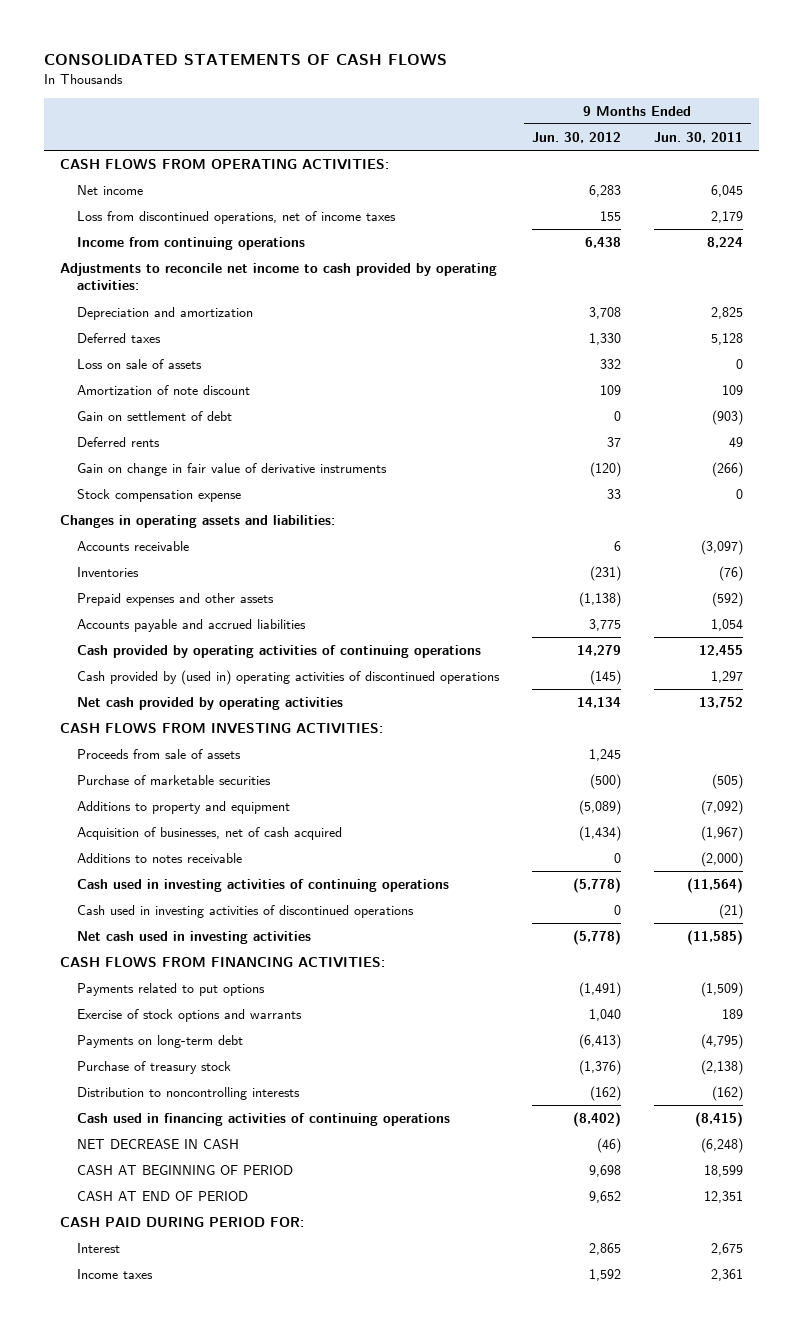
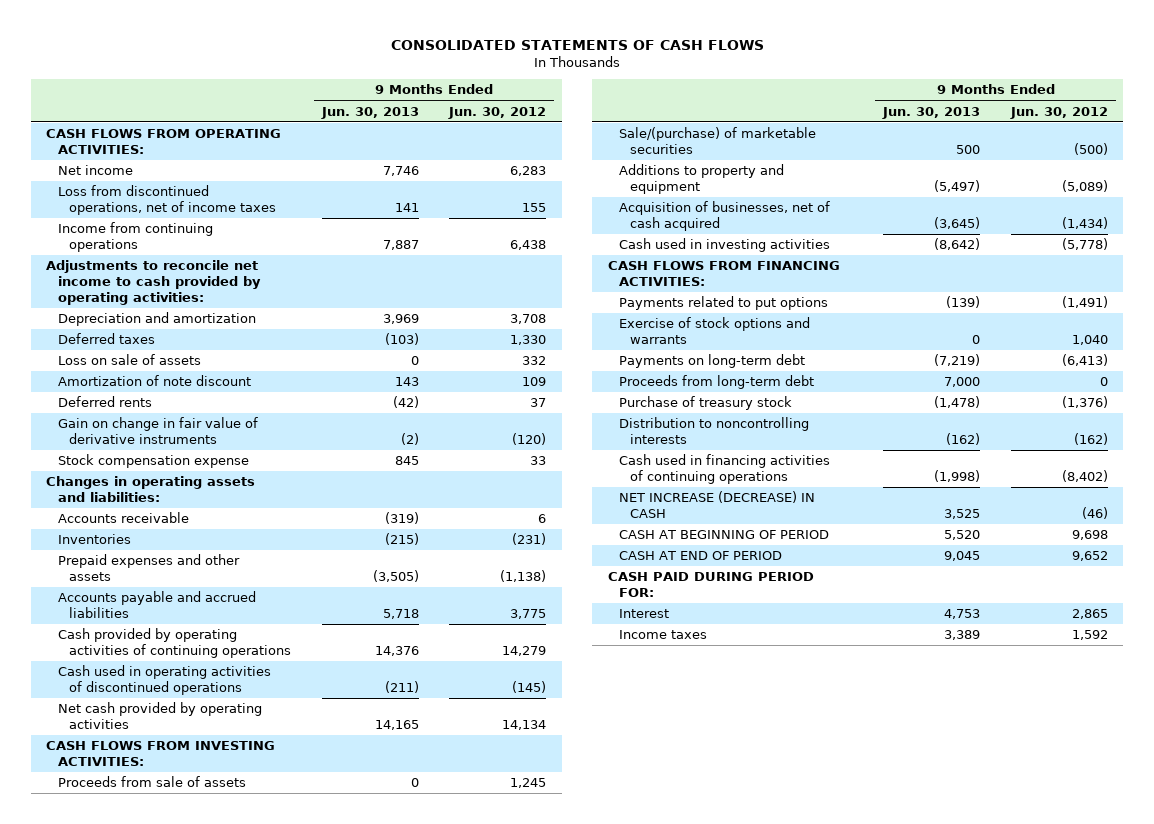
[653,131,743,143] Jun. 30, 2011 -> none
none -> [320,106,419,119] Jun. 30, 2013
[76,410,232,421] Gain on settlement of debt -> none
[76,669,500,685] Cash provided by (used in) operating activities of discontinued operations -> [57,665,271,695] Cash used in operating activities of discontinued operations
[76,774,271,785] Purchase of marketable securities -> [619,127,817,154] Sale/(purchase) of marketable securities
[76,852,242,863] Additions to notes receivable -> none
[76,878,449,892] Cash used in investing activities of continuing operations -> none
[76,930,311,944] Net cash used in investing activities -> none
[76,904,414,918] Cash used in investing activities of discontinued operations -> [619,238,831,253] Cash used in investing activities
[613,904,621,915] 0 -> [1061,238,1108,251] (5,778)
none -> [619,375,815,390] Proceeds from long-term debt
[76,1138,239,1149] NET DECREASE IN CASH -> [619,491,816,518] NET INCREASE (DECREASE) IN CASH

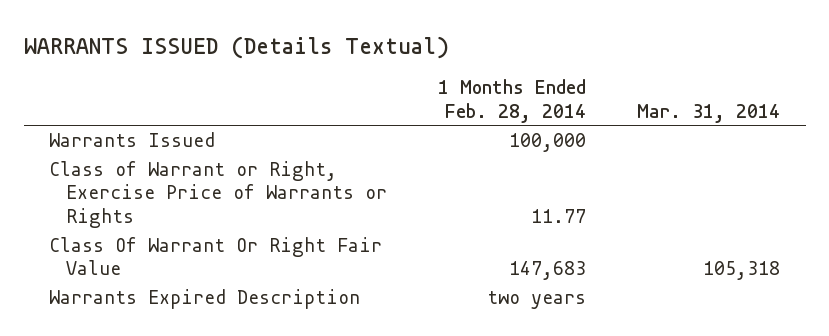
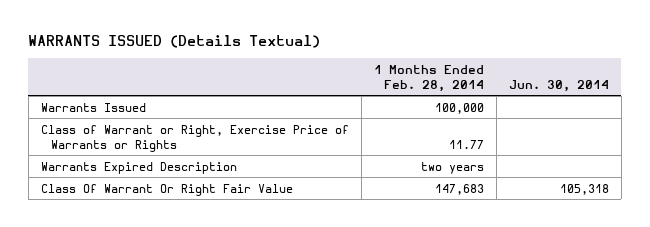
[637,103,781,123] Mar. 31, 2014 -> none
none -> [508,79,609,92] Jun. 30, 2014
[49,237,383,276] Class Of Warrant Or Right Fair Value -> [40,183,293,196] Class Of Warrant Or Right Fair Value

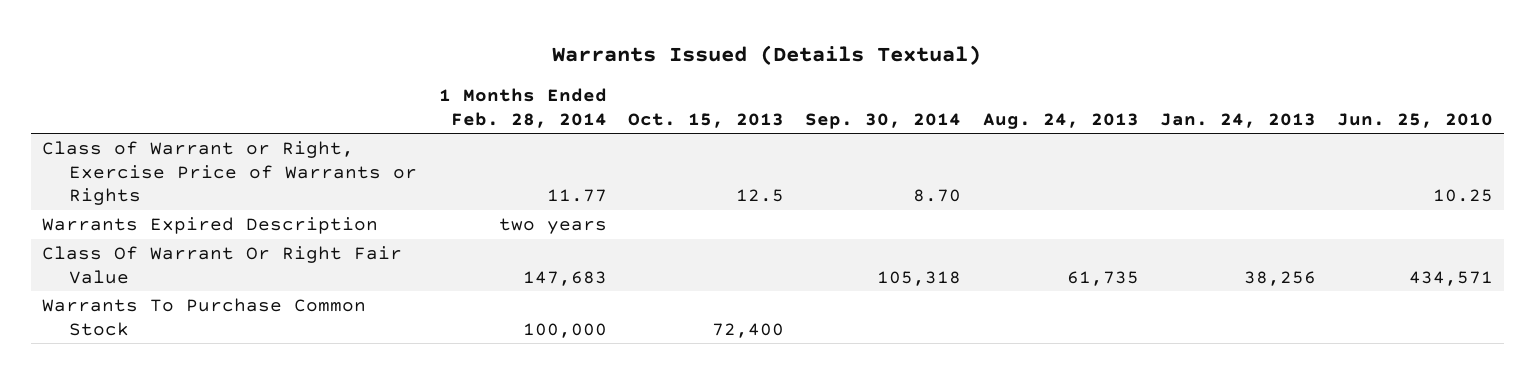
[28,35,321,49] WARRANTS ISSUED (Details Textual) -> [552,45,982,66] Warrants Issued (Details Textual)
[508,79,609,92] Jun. 30, 2014 -> none
none -> [628,112,785,128] Oct. 15, 2013
none -> [805,112,962,129] Sep. 30, 2014
none -> [982,112,1139,129] Aug. 24, 2013
none -> [1160,112,1317,128] Jan. 24, 2013
none -> [1337,112,1494,128] Jun. 25, 2010
[40,102,146,112] Warrants Issued -> none
none -> [41,298,366,336] Warrants To Purchase Common Stock

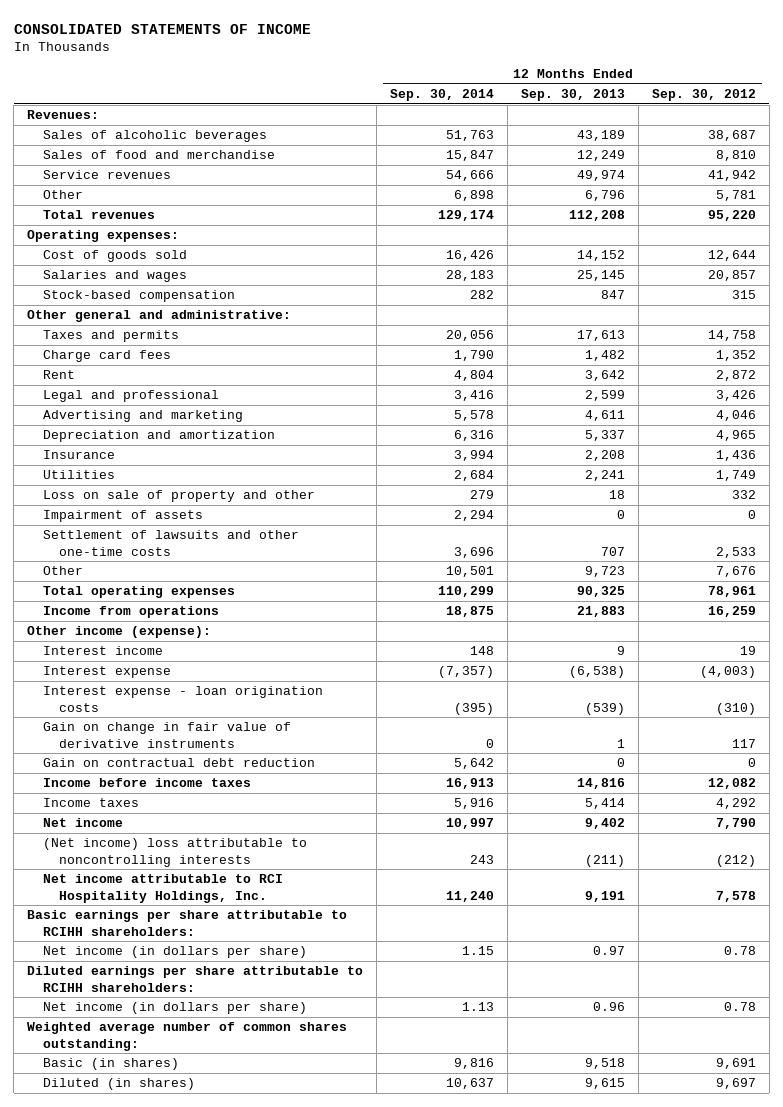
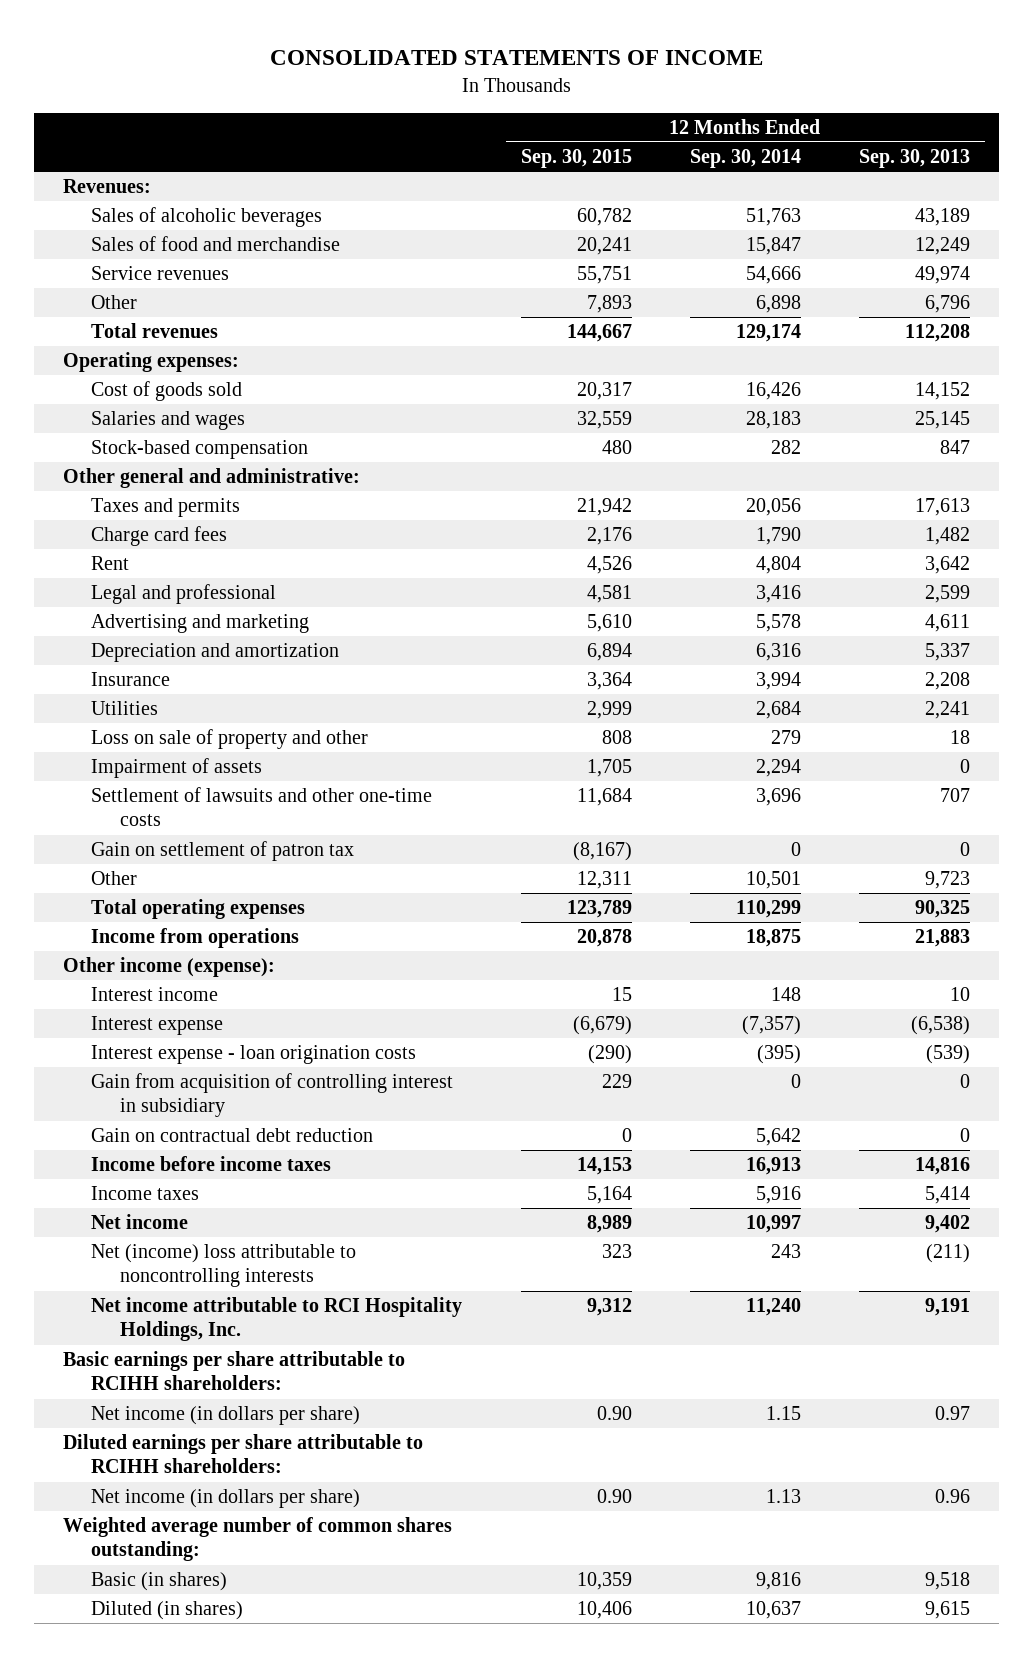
[651,89,756,102] Sep. 30, 2012 -> none
none -> [520,149,632,169] Sep. 30, 2015
none -> [91,841,355,862] Gain on settlement of patron tax
[616,646,625,656] 9 -> [950,987,971,1002] 10
[43,722,292,748] Gain on change in fair value of derivative instruments -> none
none -> [91,1073,454,1118] Gain from acquisition of controlling interest in subsidiary
[43,838,308,867] (Net income) loss attributable to noncontrolling interests -> [91,1244,357,1288] Net (income) loss attributable to noncontrolling interests

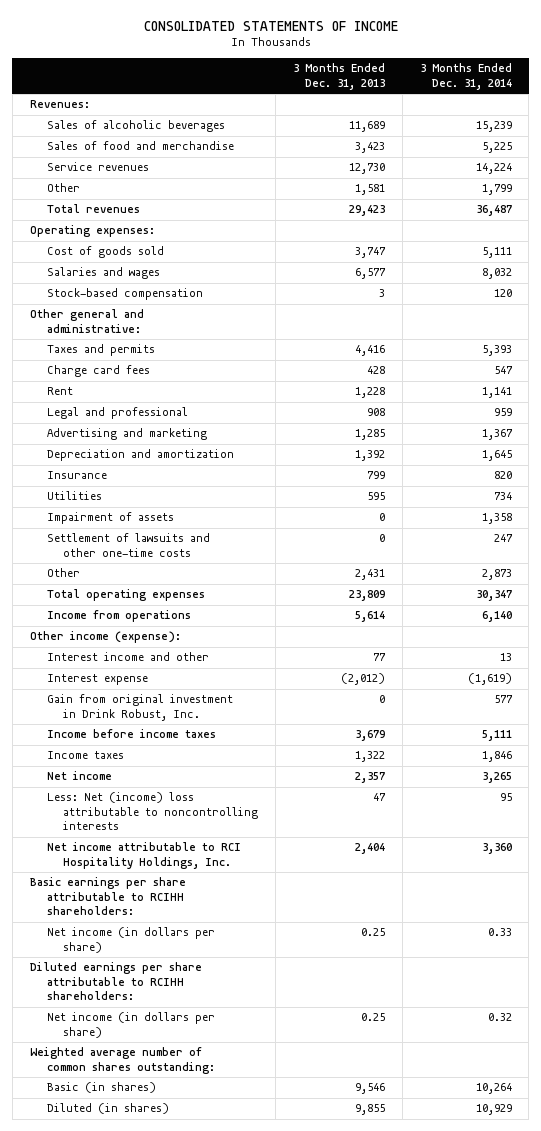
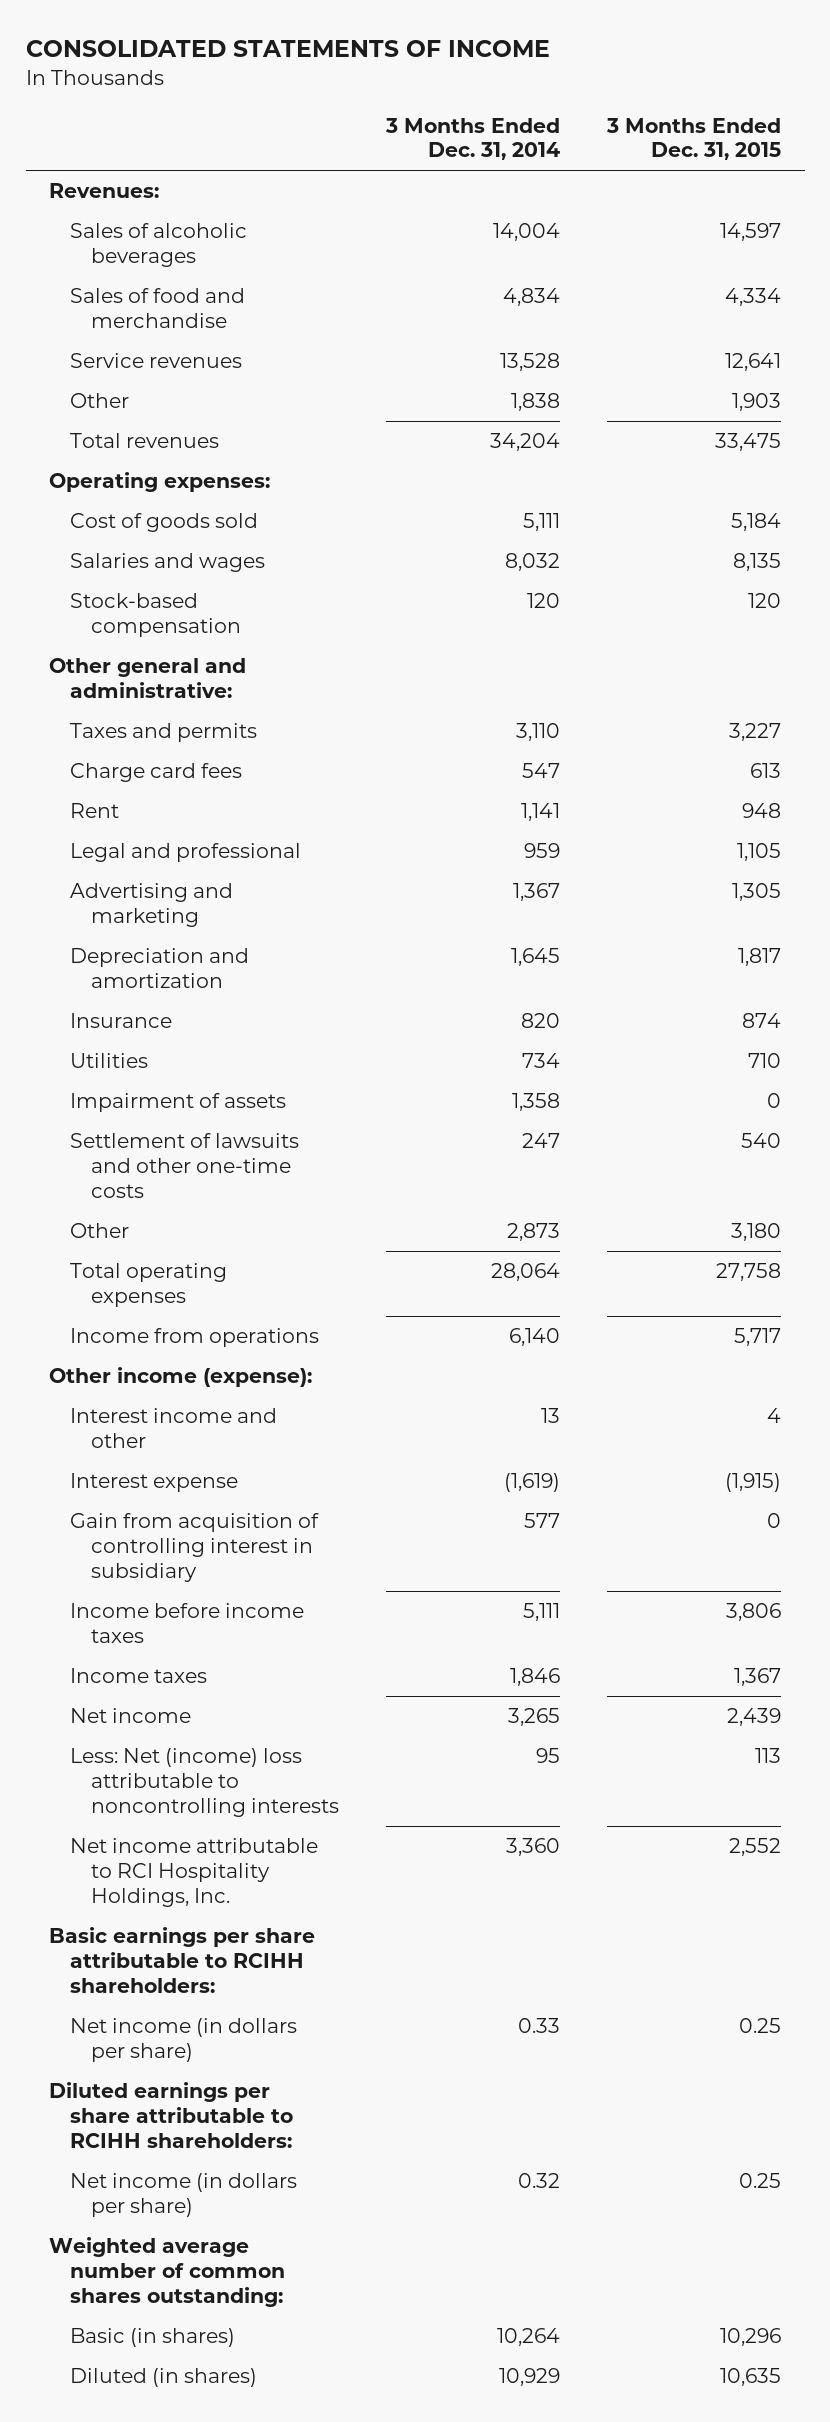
[292,63,385,90] 3 Months Ended Dec. 31, 2013 -> none
none -> [606,117,782,161] 3 Months Ended Dec. 31, 2015
[475,121,512,133] 15,239 -> [492,223,560,242] 14,004
[481,142,512,154] 5,225 -> [502,288,560,307] 4,834
[475,163,512,175] 14,224 -> [499,353,560,372] 13,528
[481,184,512,196] 1,799 -> [510,393,560,412] 1,838
[475,205,512,217] 36,487 -> [489,433,560,452] 34,204
[481,345,512,357] 5,393 -> [515,723,560,742] 3,110
[475,590,512,602] 30,347 -> [490,1263,560,1282] 28,064
[46,694,233,721] Gain from original investment in Drink Robust, Inc. -> [69,1513,319,1582] Gain from acquisition of controlling interest in subsidiary

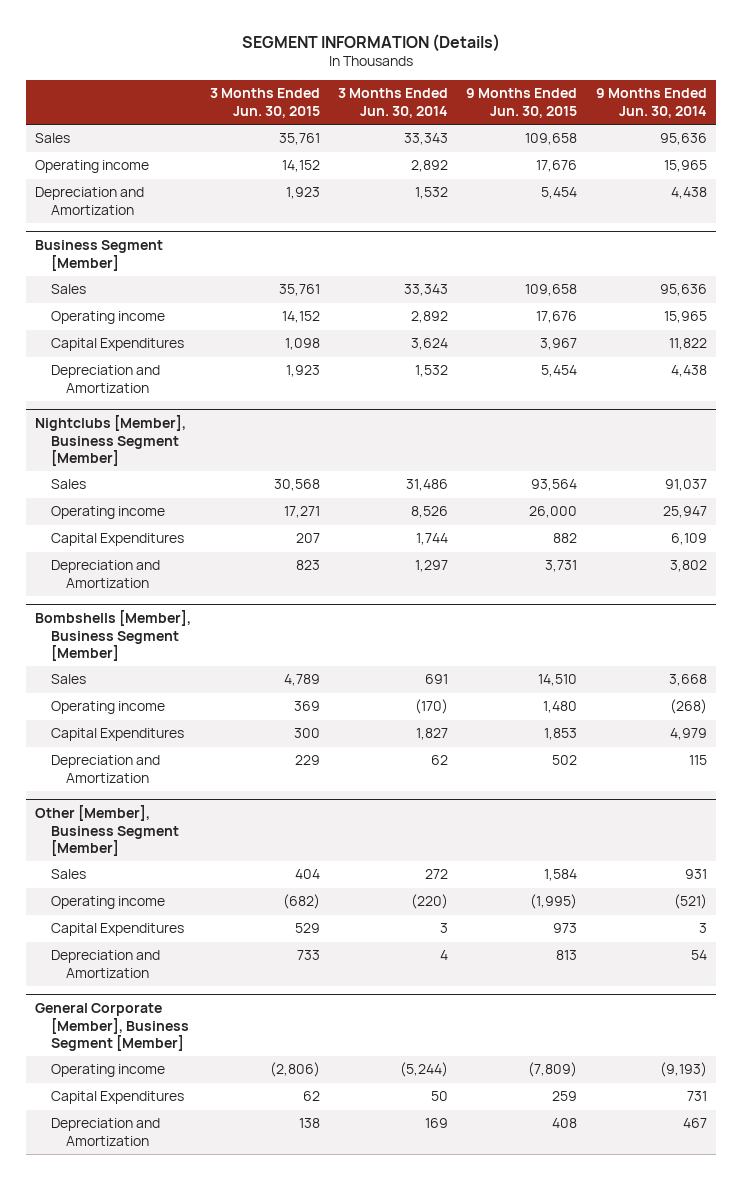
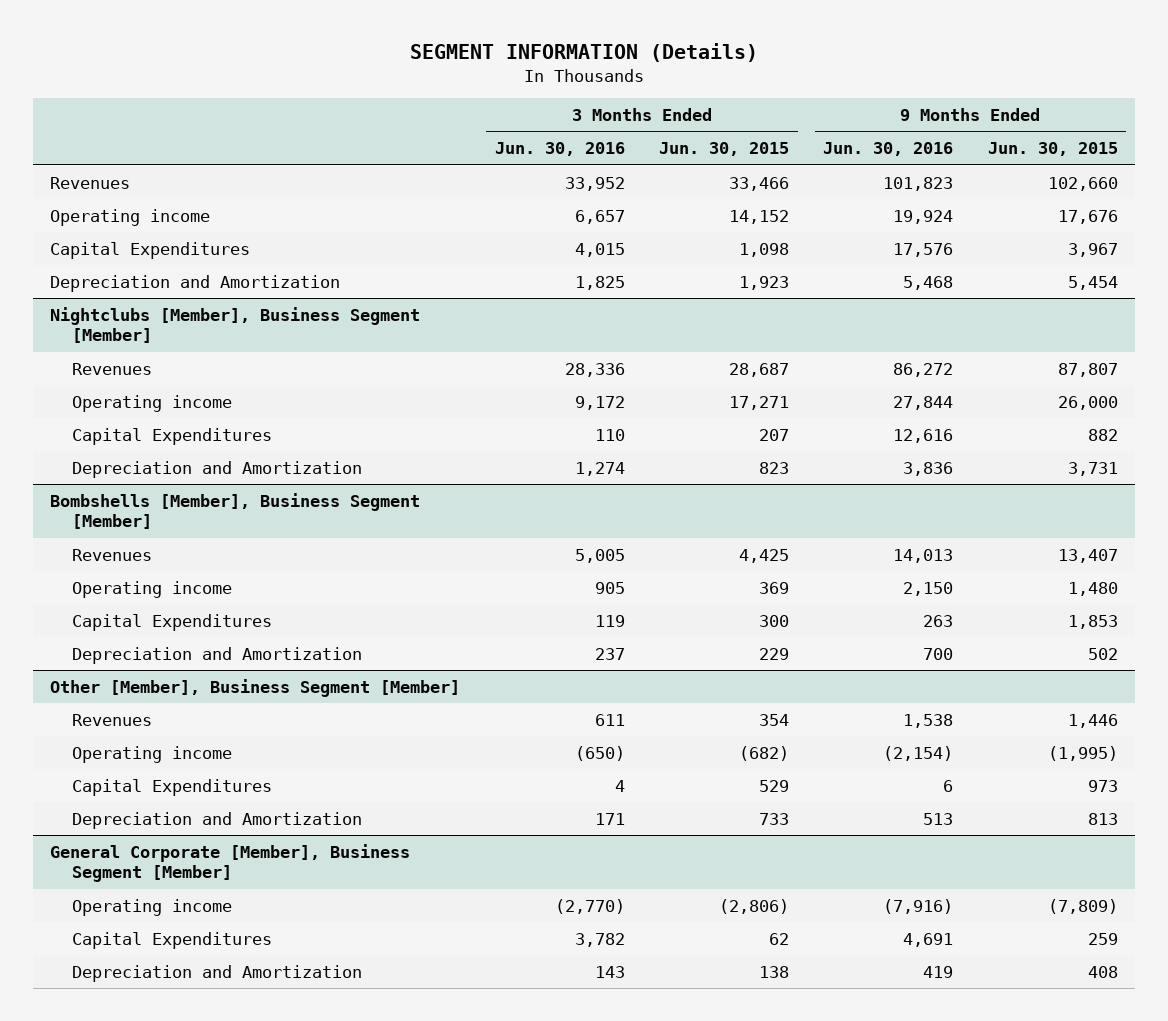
[338,88,449,118] 3 Months Ended Jun. 30, 2014 -> none
[595,88,707,118] 9 Months Ended Jun. 30, 2014 -> none
none -> [494,142,625,157] Jun. 30, 2016
none -> [823,142,954,157] Jun. 30, 2016
[35,133,71,144] Sales -> none
[35,160,150,174] Operating income -> none
[35,187,145,215] Depreciation and Amortization -> none
[35,240,164,271] Business Segment [Member] -> none
[50,284,86,295] Sales -> none
none -> [50,176,131,189] Revenues
[50,479,86,490] Sales -> none
none -> [72,362,153,375] Revenues
[50,674,86,685] Sales -> none
none -> [72,548,153,561] Revenues
[50,869,86,880] Sales -> none
none -> [72,713,153,726] Revenues

